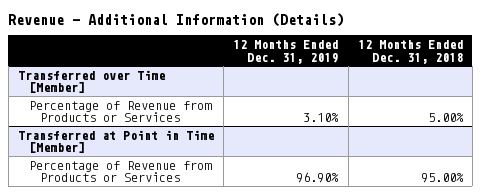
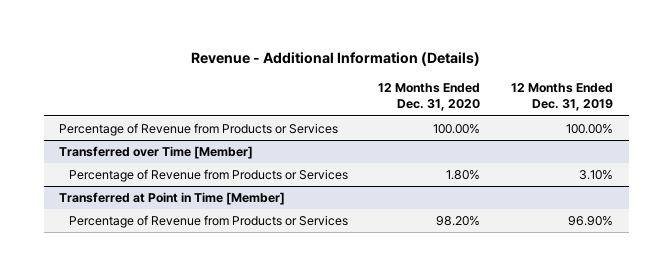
[357,39,463,64] 12 Months Ended Dec. 31, 2018 -> none
none -> [378,83,481,112] 12 Months Ended Dec. 31, 2020
none -> [59,123,339,137] Percentage of Revenue from Products or Services

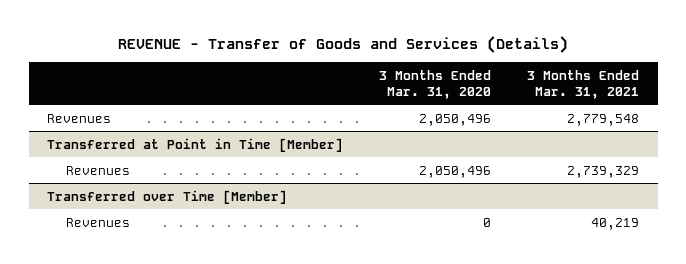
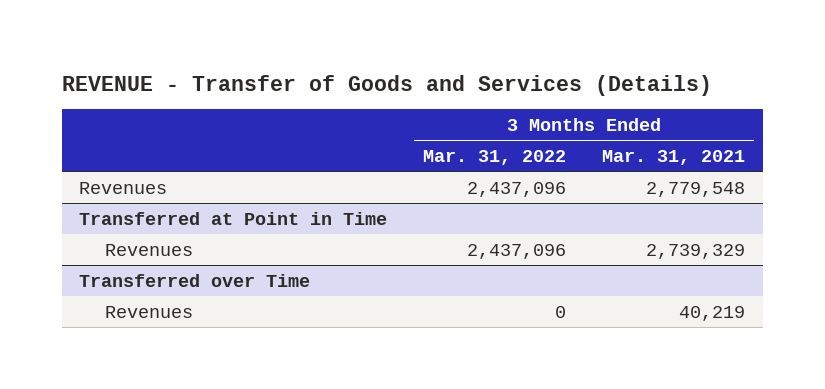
[379,69,492,99] 3 Months Ended Mar. 31, 2020 -> none
none -> [423,150,567,166] Mar. 31, 2022
[46,137,343,152] Transferred at Point in Time [Member] -> [79,211,388,225] Transferred at Point in Time
[46,189,287,204] Transferred over Time [Member] -> [79,273,311,287] Transferred over Time

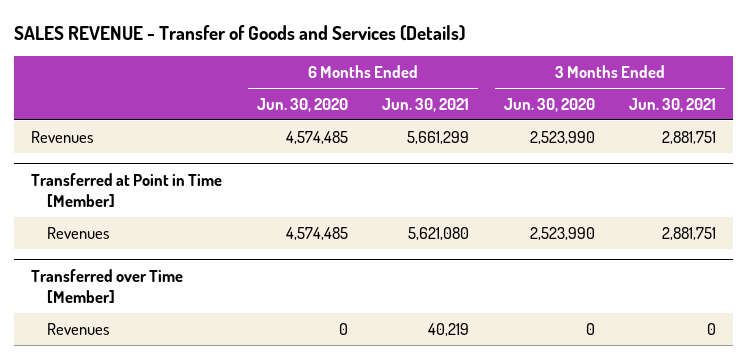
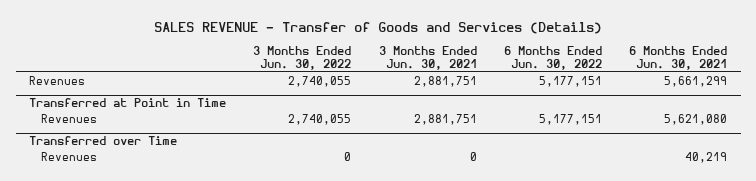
[256,98,348,113] Jun. 30, 2020 -> none
[503,98,595,113] Jun. 30, 2020 -> none
none -> [253,46,352,70] 3 Months Ended Jun. 30, 2022
none -> [503,46,602,70] 6 Months Ended Jun. 30, 2022
[31,172,223,208] Transferred at Point in Time [Member] -> [29,98,227,108] Transferred at Point in Time
[31,268,184,304] Transferred over Time [Member] -> [29,136,178,146] Transferred over Time

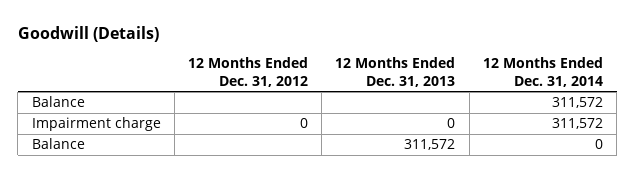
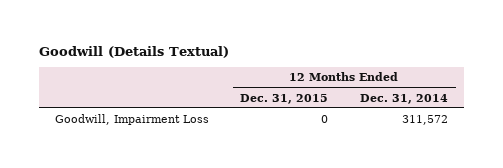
[17,26,159,43] Goodwill (Details) -> [38,46,229,59] Goodwill (Details Textual)
[188,57,309,87] 12 Months Ended Dec. 31, 2012 -> none
[335,57,456,87] 12 Months Ended Dec. 31, 2013 -> none
none -> [240,93,329,104] Dec. 31, 2015
[31,96,85,108] Balance -> none
[31,138,85,150] Balance -> none
[31,117,161,132] Impairment charge -> [54,114,209,126] Goodwill, Impairment Loss

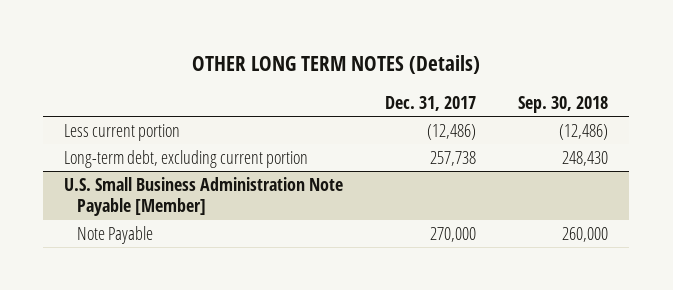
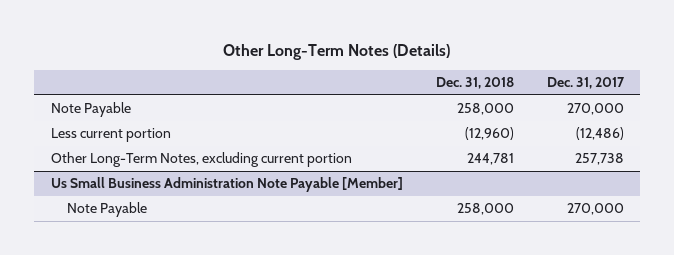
[192,54,481,74] OTHER LONG TERM NOTES (Details) -> [223,44,451,61] Other Long-Term Notes (Details)
[518,95,609,113] Sep. 30, 2018 -> none
none -> [435,77,514,90] Dec. 31, 2018
none -> [50,102,131,118] Note Payable
[64,150,309,169] Long-term debt, excluding current portion -> [50,152,352,168] Other Long-Term Notes, excluding current portion
[64,177,344,217] U.S. Small Business Administration Note Payable [Member] -> [50,177,403,193] Us Small Business Administration Note Payable [Member]

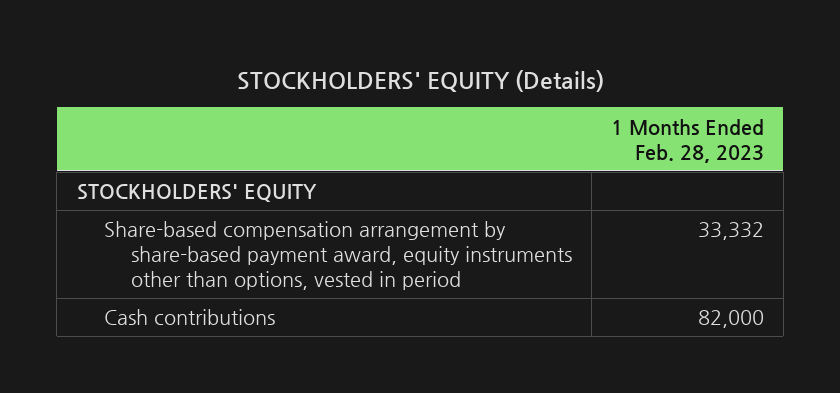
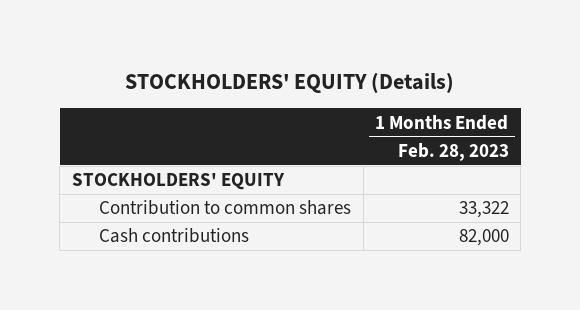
[103,221,572,290] Share-based compensation arrangement by share-based payment award, equity instruments other than options, vested in period -> none
none -> [99,200,352,216] Contribution to common shares

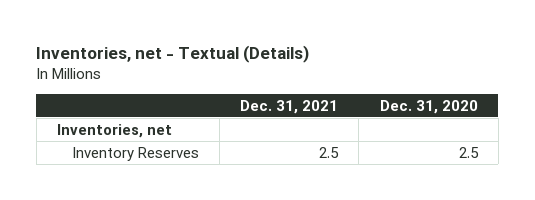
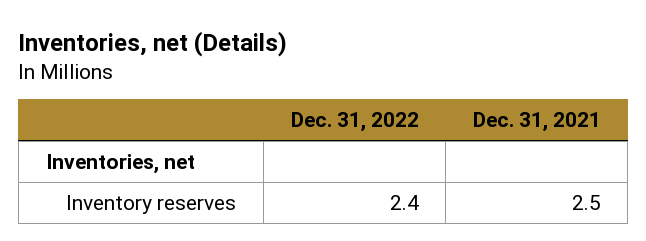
[36,45,310,64] Inventories, net - Textual (Details) -> [18,30,288,57] Inventories, net (Details)
[379,99,478,114] Dec. 31, 2020 -> none
none -> [290,112,419,133] Dec. 31, 2022
[71,146,199,161] Inventory Reserves -> [66,194,237,214] Inventory reserves

